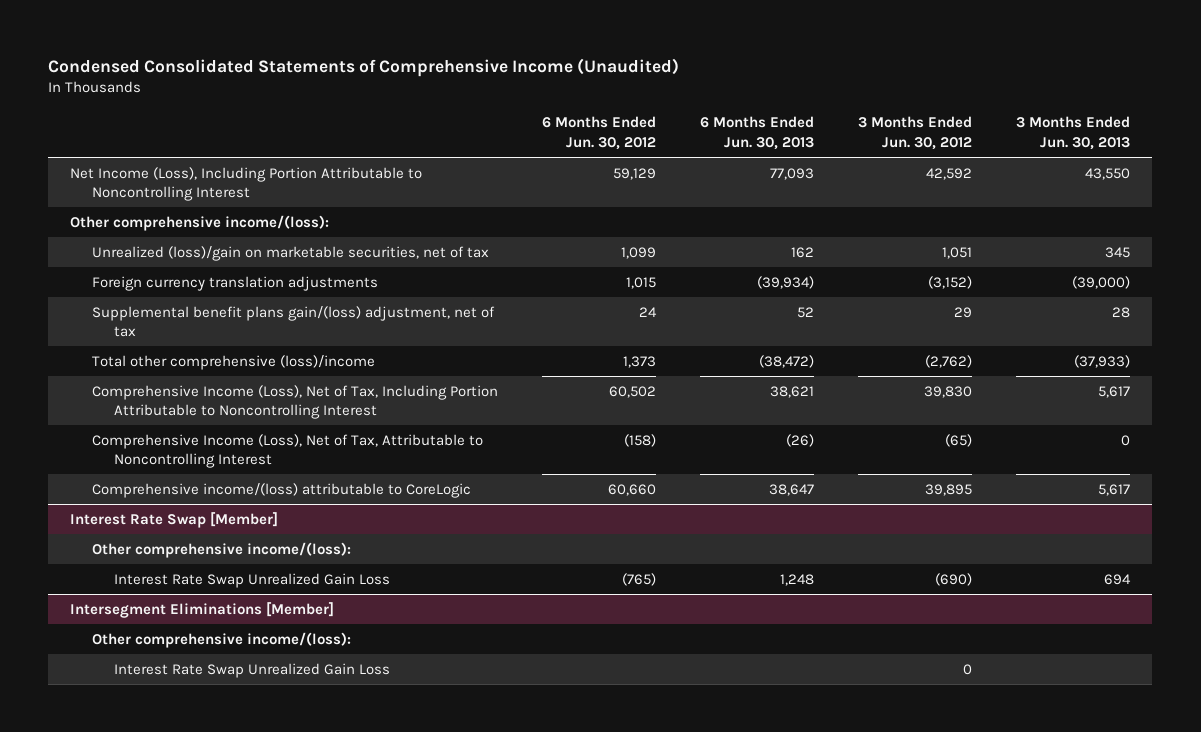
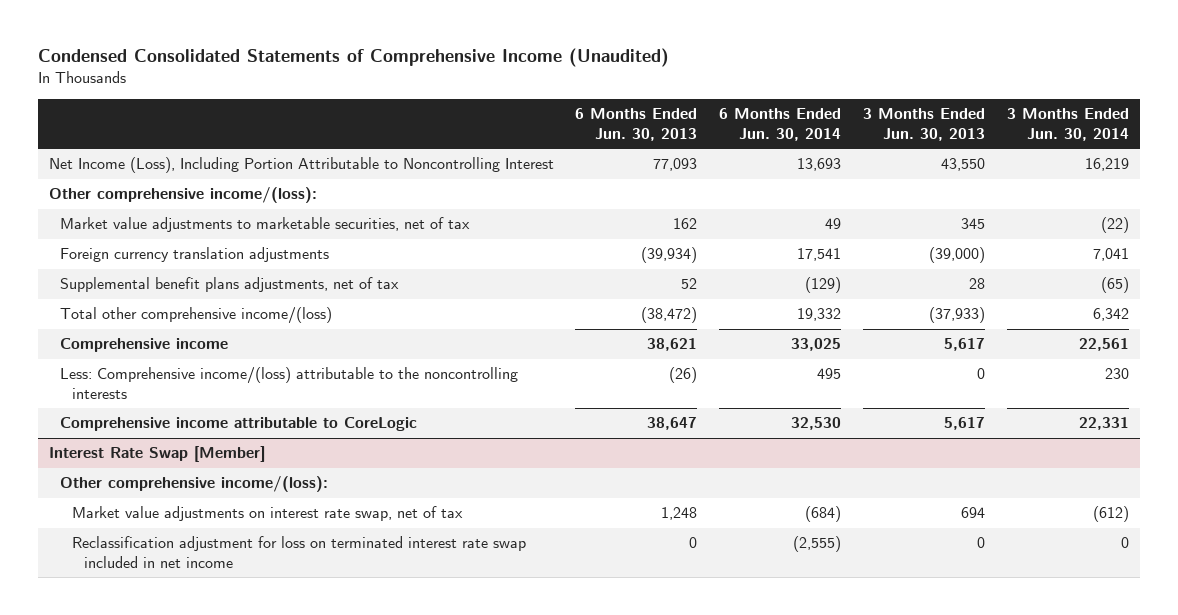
[542,116,657,150] 6 Months Ended Jun. 30, 2012 -> none
[858,116,973,150] 3 Months Ended Jun. 30, 2012 -> none
none -> [719,108,842,141] 6 Months Ended Jun. 30, 2014
none -> [1006,108,1129,141] 3 Months Ended Jun. 30, 2014
[92,245,490,261] Unrealized (loss)/gain on marketable securities, net of tax -> [60,217,471,233] Market value adjustments to marketable securities, net of tax
[92,305,496,338] Supplemental benefit plans gain/(loss) adjustment, net of tax -> [60,277,400,293] Supplemental benefit plans adjustments, net of tax
[92,354,376,370] Total other comprehensive (loss)/income -> [60,307,333,325] Total other comprehensive income/(loss)
[92,384,499,420] Comprehensive Income (Loss), Net of Tax, Including Portion Attributable to Noncontrolling Interest -> [60,338,229,353] Comprehensive income
[92,433,484,469] Comprehensive Income (Loss), Net of Tax, Attributable to Noncontrolling Interest -> [60,367,519,399] Less: Comprehensive income/(loss) attributable to the noncontrolling interests
[92,482,472,498] Comprehensive income/(loss) attributable to CoreLogic -> [60,417,418,432] Comprehensive income attributable to CoreLogic
[70,601,335,618] Intersegment Eliminations [Member] -> none
[92,631,352,648] Other comprehensive income/(loss): -> none
[114,662,391,678] Interest Rate Swap Unrealized Gain Loss -> none
[114,572,391,588] Interest Rate Swap Unrealized Gain Loss -> [71,506,463,522] Market value adjustments on interest rate swap, net of tax
none -> [71,536,526,568] Reclassification adjustment for loss on terminated interest rate swap included in net income

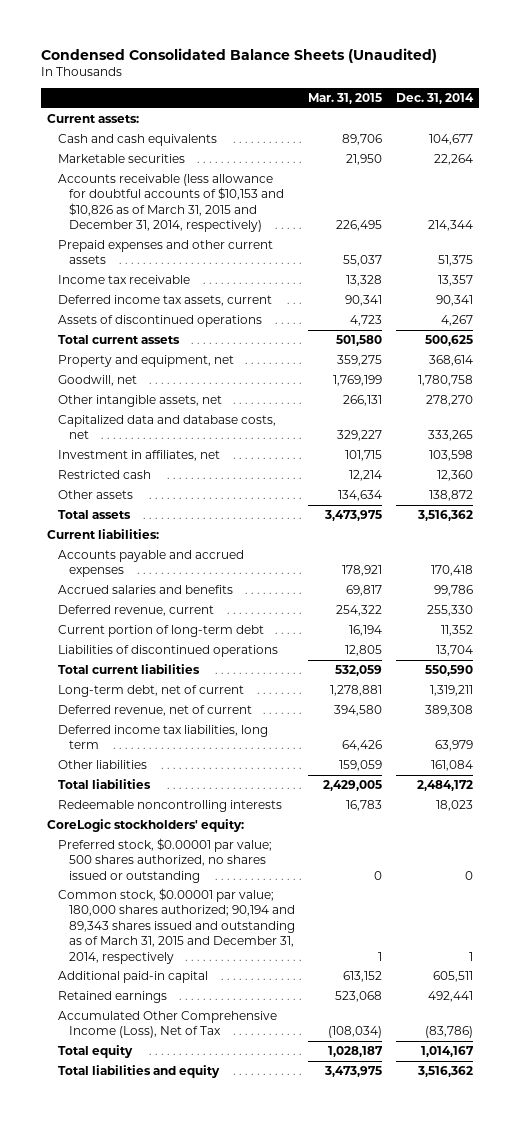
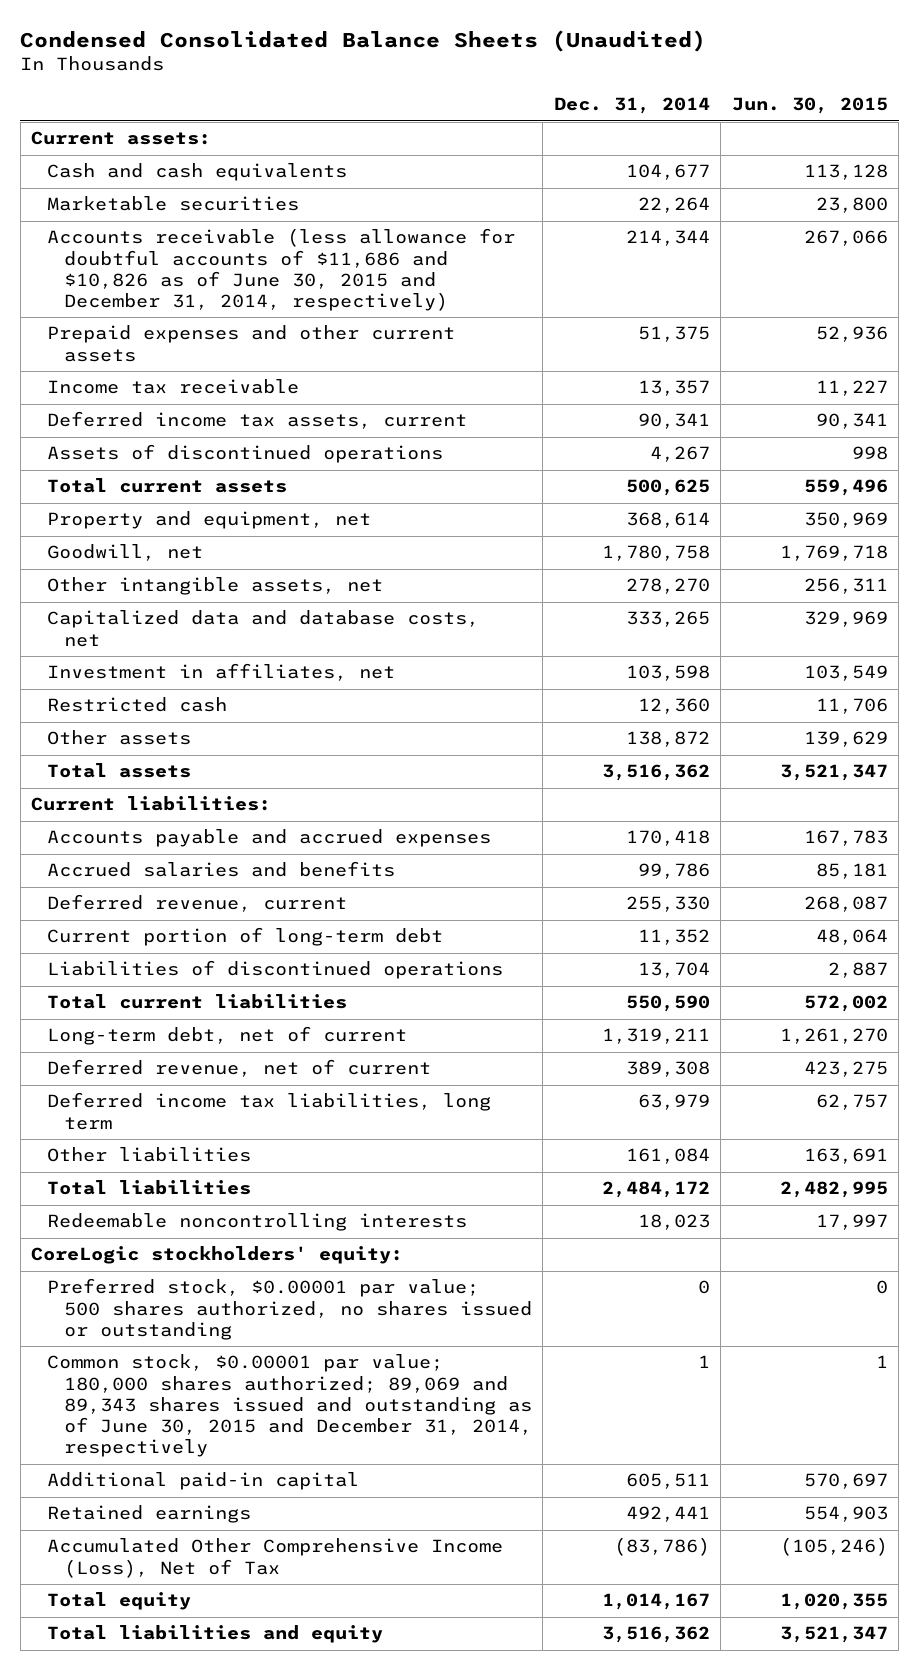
[308,93,383,105] Mar. 31, 2015 -> none
none -> [731,97,888,115] Jun. 30, 2015
[58,174,285,233] Accounts receivable (less allowance for doubtful accounts of $10,153 and $10,826 as of March 31, 2015 and December 31, 2014, respectively) -> [47,228,516,312] Accounts receivable (less allowance for doubtful accounts of $11,686 and $10,826 as of June 30, 2015 and December 31, 2014, respectively)
[58,888,296,964] Common stock, $0.00001 par value; 180,000 shares authorized; 90,194 and 89,343 shares issued and outstanding as of March 31, 2015 and December 31, 2014, respectively -> [47,1354,532,1458] Common stock, $0.00001 par value; 180,000 shares authorized; 89,069 and 89,343 shares issued and outstanding as of June 30, 2015 and December 31, 2014, respectively

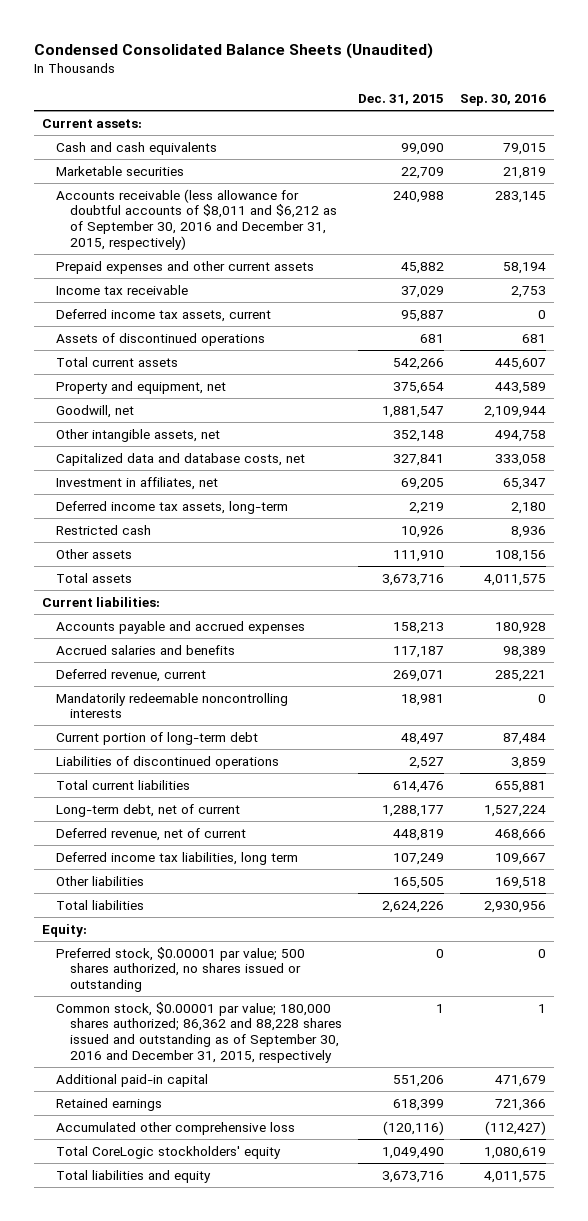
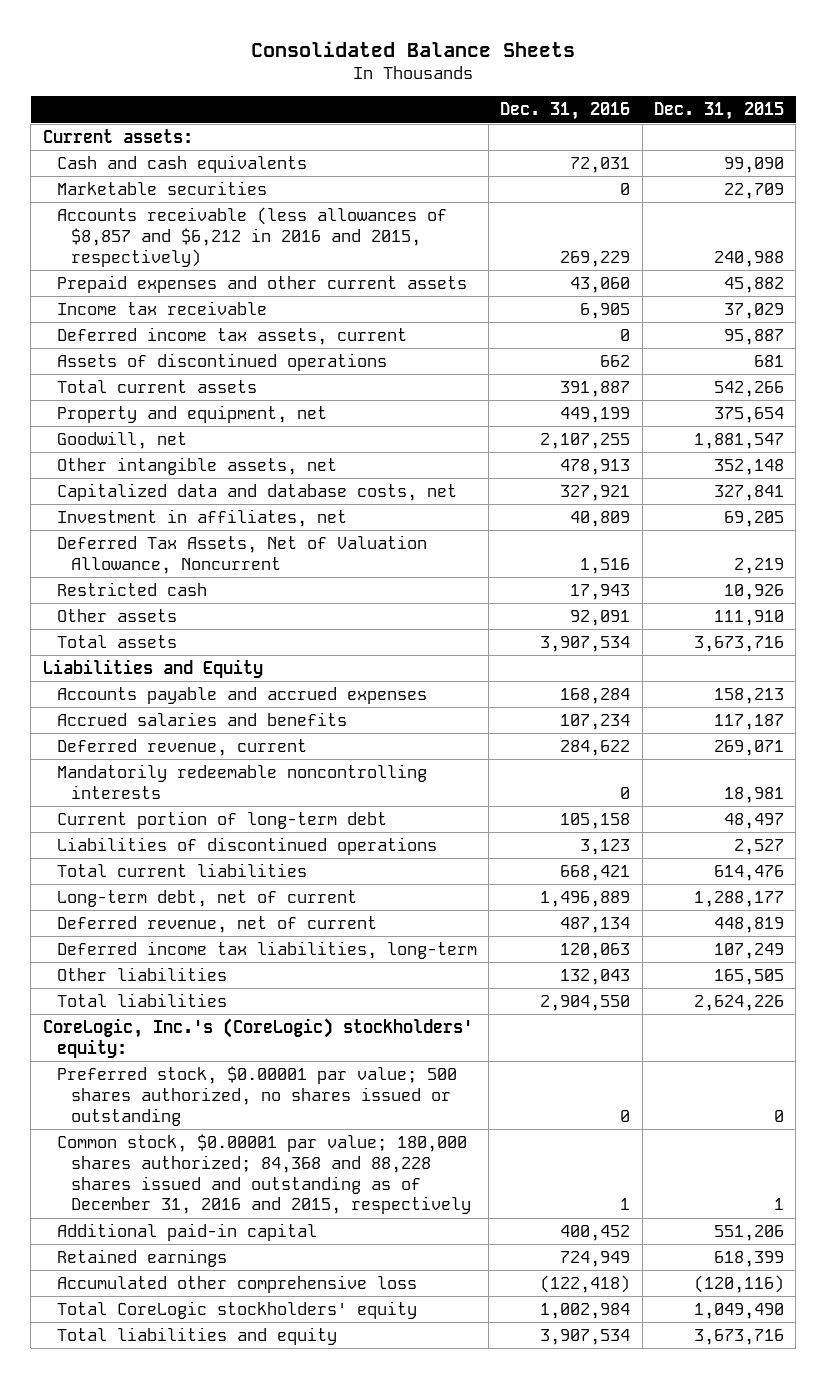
[33,42,433,59] Condensed Consolidated Balance Sheets (Unaudited) -> [251,40,576,57] Consolidated Balance Sheets
[460,94,547,107] Sep. 30, 2016 -> none
none -> [500,102,631,121] Dec. 31, 2016
[55,188,338,250] Accounts receivable (less allowance for doubtful accounts of $8,011 and $6,212 as of September 30, 2016 and December 31, 2015, respectively) -> [56,207,447,267] Accounts receivable (less allowances of $8,857 and $6,212 in 2016 and 2015, respectively)
[55,500,288,514] Deferred income tax assets, long-term -> [56,535,427,574] Deferred Tax Assets, Net of Valuation Allowance, Noncurrent
[41,596,160,607] Current liabilities: -> none
none -> [42,659,263,679] Liabilities and Equity
[55,851,298,865] Deferred income tax liabilities, long term -> [56,941,477,960] Deferred income tax liabilities, long-term
[41,923,87,937] Equity: -> none
none -> [42,1018,473,1058] CoreLogic, Inc.'s (CoreLogic) stockholders' equity:
[55,1001,343,1063] Common stock, $0.00001 par value; 180,000 shares authorized; 86,362 and 88,228 shares issued and outstanding as of September 30, 2016 and December 31, 2015, respectively -> [56,1134,471,1215] Common stock, $0.00001 par value; 180,000 shares authorized; 84,368 and 88,228 shares issued and outstanding as of December 31, 2016 and 2015, respectively

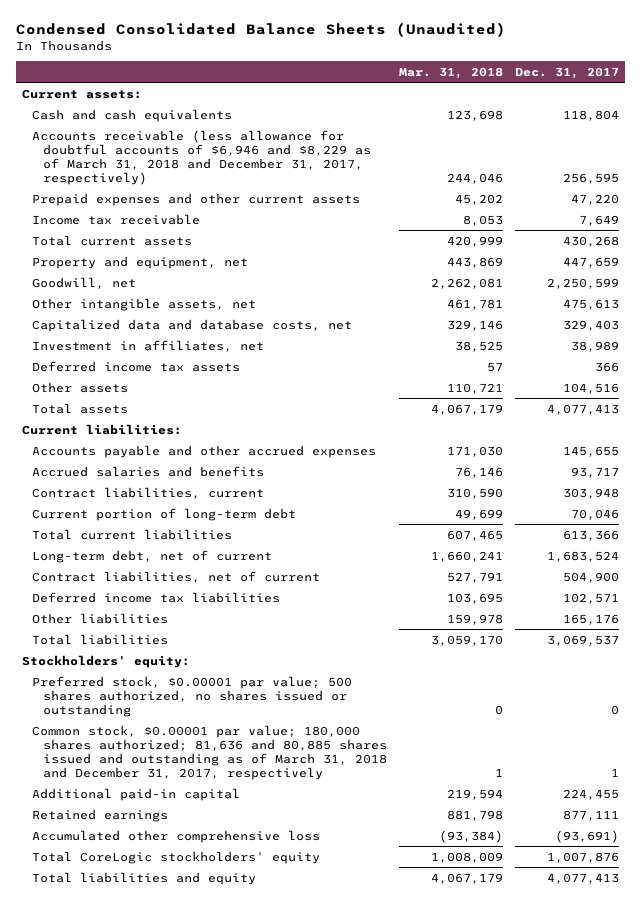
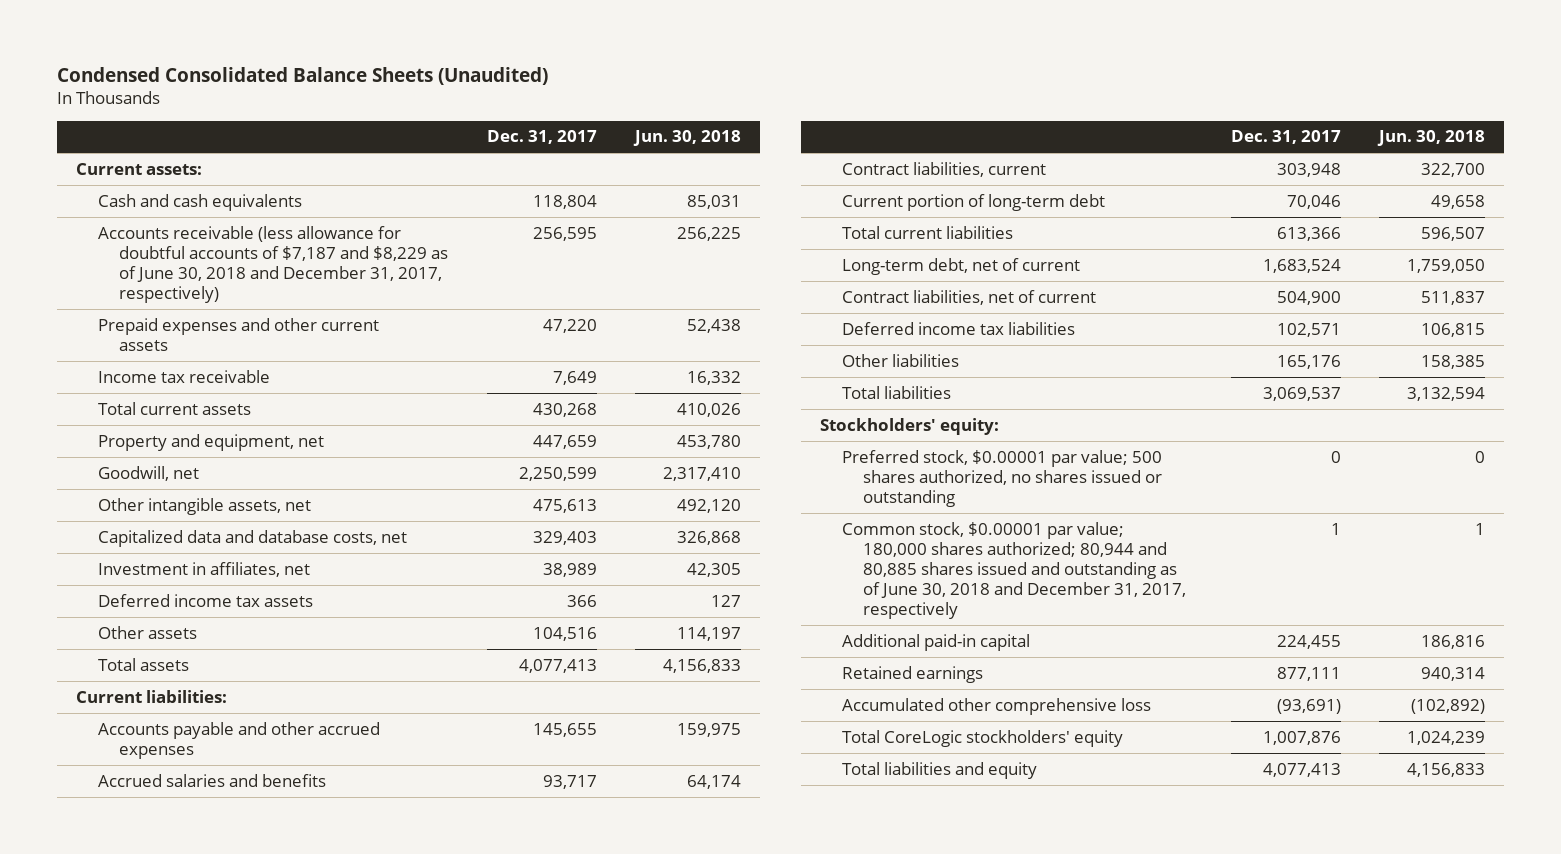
[398,66,503,79] Mar. 31, 2018 -> none
none -> [632,130,741,147] Jun. 30, 2018
[32,129,371,185] Accounts receivable (less allowance for doubtful accounts of $6,946 and $8,229 as of March 31, 2018 and December 31, 2017, respectively) -> [97,225,449,303] Accounts receivable (less allowance for doubtful accounts of $7,187 and $8,229 as of June 30, 2018 and December 31, 2017, respectively)
[32,724,387,780] Common stock, $0.00001 par value; 180,000 shares authorized; 81,636 and 80,885 shares issued and outstanding as of March 31, 2018 and December 31, 2017, respectively -> [841,521,1187,619] Common stock, $0.00001 par value; 180,000 shares authorized; 80,944 and 80,885 shares issued and outstanding as of June 30, 2018 and December 31, 2017, respectively

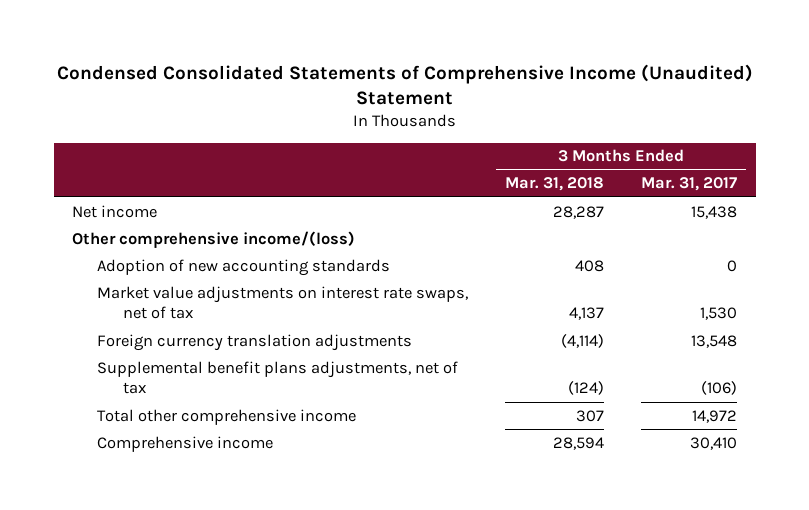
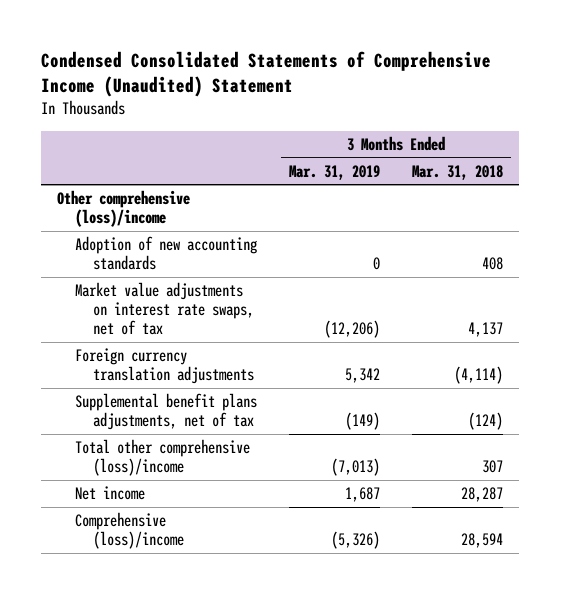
[641,177,738,192] Mar. 31, 2017 -> none
none -> [289,164,381,180] Mar. 31, 2019
[72,230,356,248] Other comprehensive income/(loss) -> [57,190,191,228] Other comprehensive (loss)/income
[97,408,357,425] Total other comprehensive income -> [75,439,251,477] Total other comprehensive (loss)/income
[72,204,158,218] Net income -> [75,486,146,501] Net income
[97,435,274,452] Comprehensive income -> [75,512,184,550] Comprehensive (loss)/income

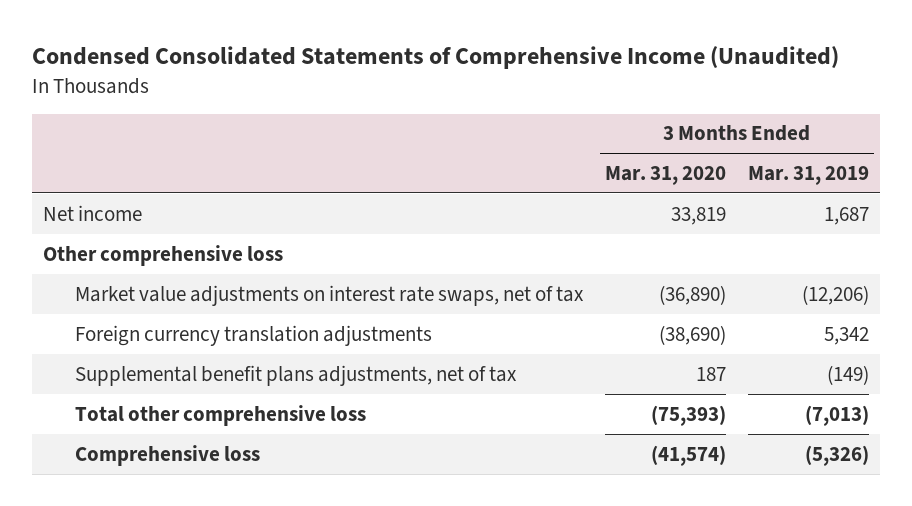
[41,50,492,98] Condensed Consolidated Statements of Comprehensive Income (Unaudited) Statement -> [31,46,839,70] Condensed Consolidated Statements of Comprehensive Income (Unaudited)
[412,164,504,180] Mar. 31, 2018 -> none
none -> [605,165,727,185] Mar. 31, 2020
[75,236,258,271] Adoption of new accounting standards -> none
[75,486,146,501] Net income -> [42,204,142,221] Net income
[57,190,191,228] Other comprehensive (loss)/income -> [42,244,283,266] Other comprehensive loss
[75,439,251,477] Total other comprehensive (loss)/income -> [75,404,367,426] Total other comprehensive loss
[75,512,184,550] Comprehensive (loss)/income -> [75,444,261,466] Comprehensive loss

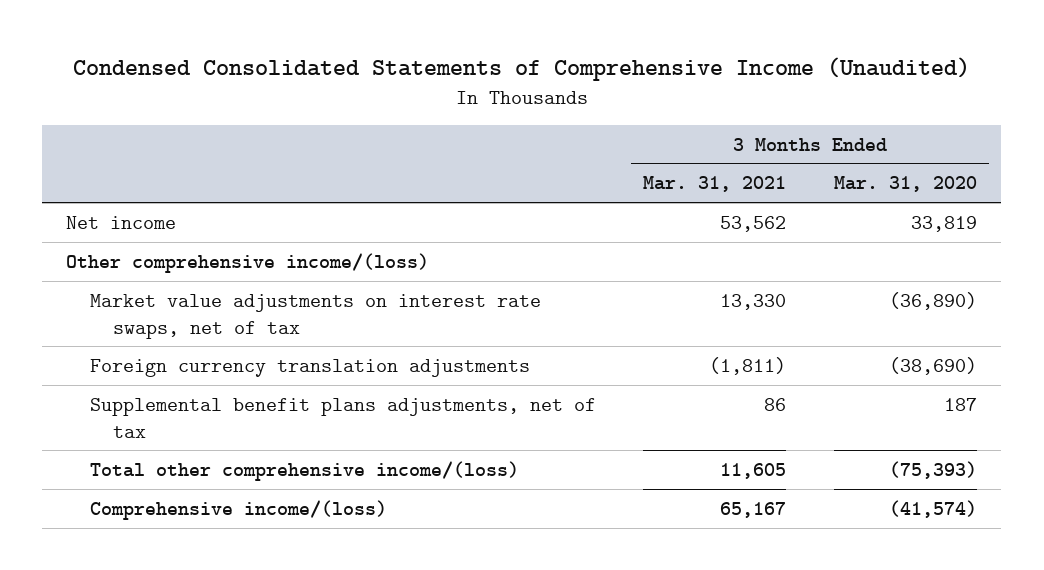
[747,165,869,185] Mar. 31, 2019 -> none
none -> [643,176,787,193] Mar. 31, 2021
[42,244,283,266] Other comprehensive loss -> [66,252,430,273] Other comprehensive income/(loss)
[75,404,367,426] Total other comprehensive loss -> [89,460,519,481] Total other comprehensive income/(loss)
[75,444,261,466] Comprehensive loss -> [89,499,387,520] Comprehensive income/(loss)

